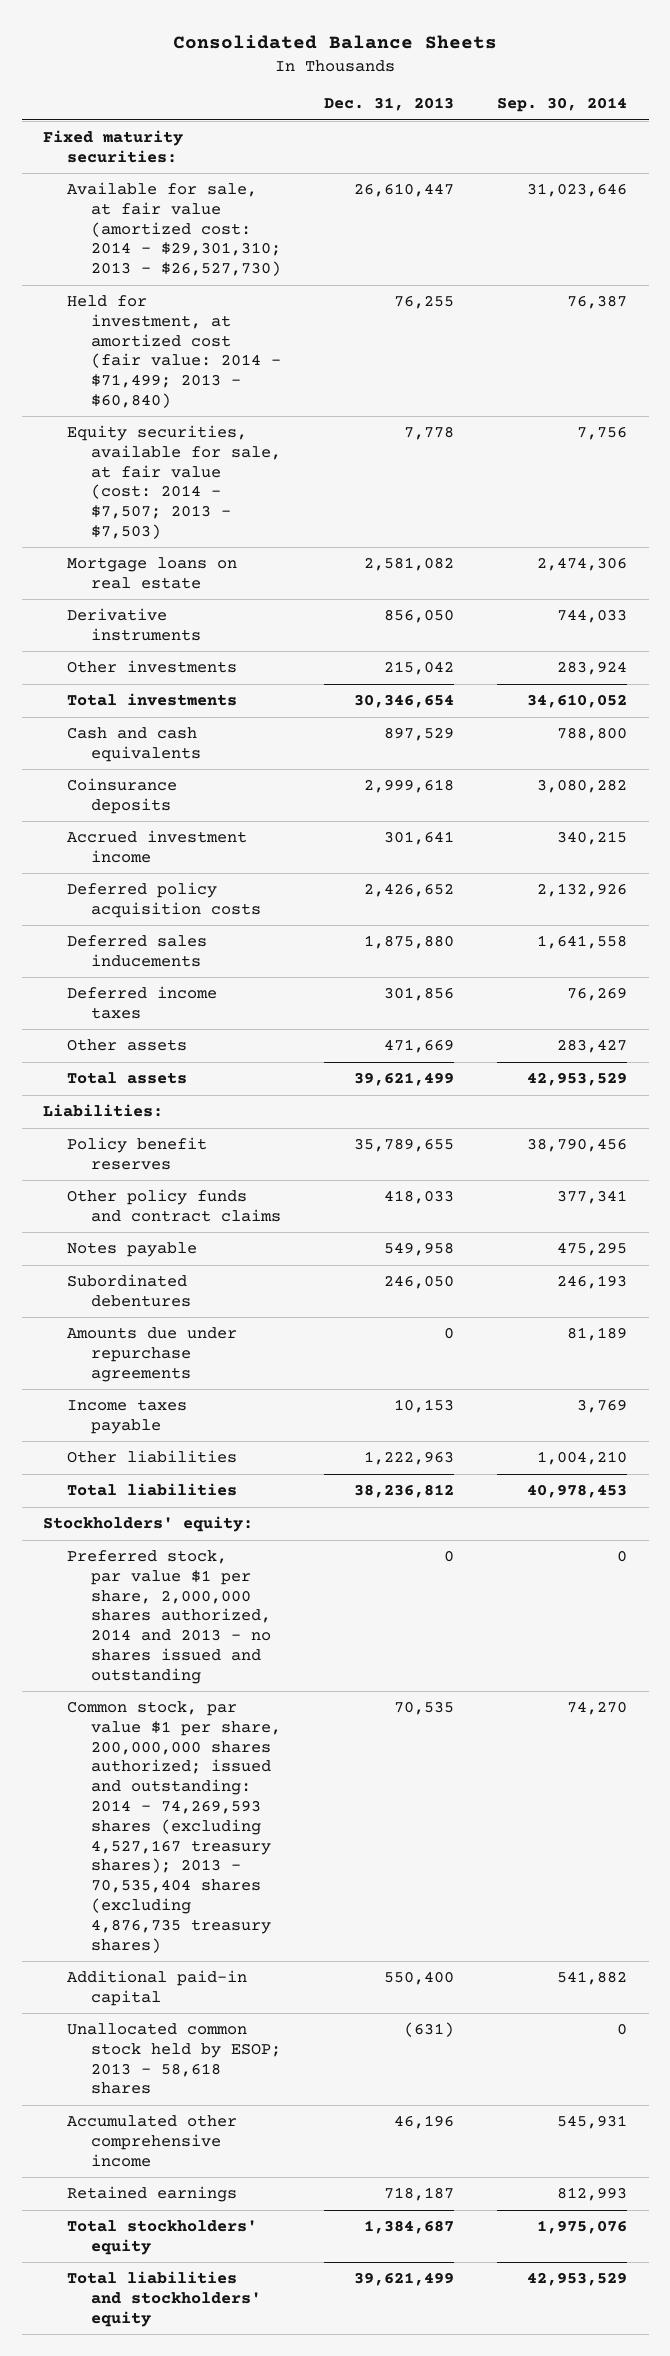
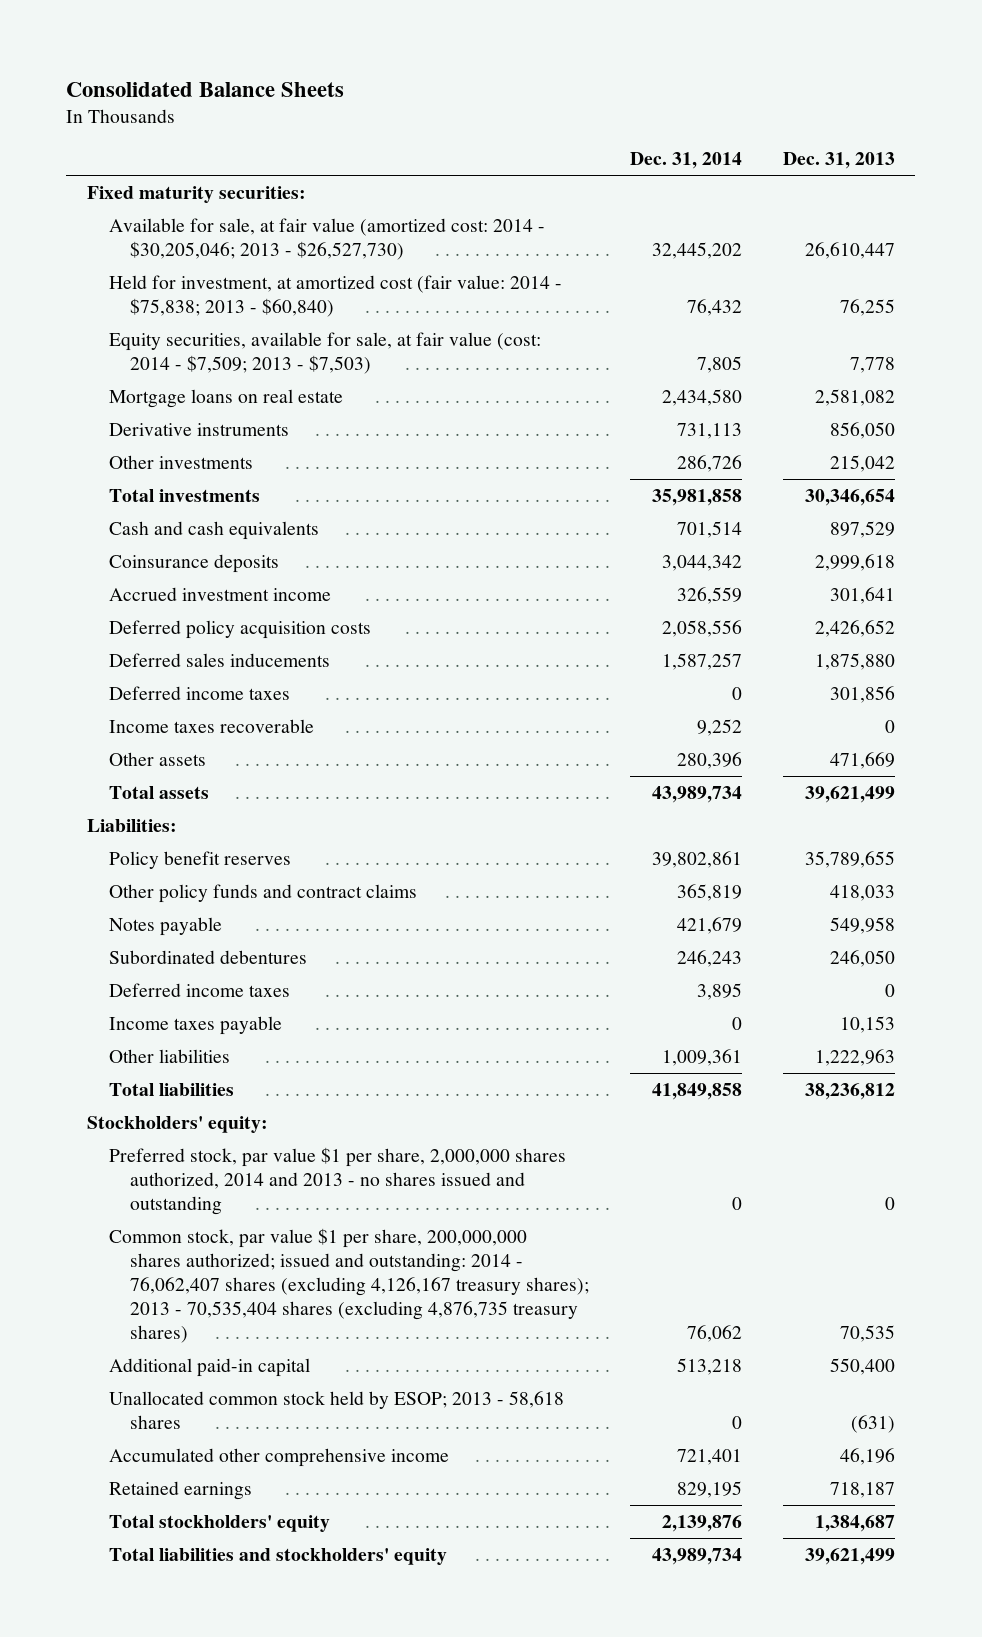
[497,97,628,113] Sep. 30, 2014 -> none
none -> [629,152,742,170] Dec. 31, 2014
[67,182,282,277] Available for sale, at fair value (amortized cost: 2014 - $29,301,310; 2013 - $26,527,730) -> [108,217,545,260] Available for sale, at fair value (amortized cost: 2014 - $30,205,046; 2013 - $26,527,730)
[67,295,282,409] Held for investment, at amortized cost (fair value: 2014 - $71,499; 2013 - $60,840) -> [108,274,562,317] Held for investment, at amortized cost (fair value: 2014 - $75,838; 2013 - $60,840)
[67,425,282,540] Equity securities, available for sale, at fair value (cost: 2014 - $7,507; 2013 - $7,503) -> [108,331,541,374] Equity securities, available for sale, at fair value (cost: 2014 - $7,509; 2013 - $7,503)
none -> [108,718,314,733] Income taxes recoverable
[67,1327,238,1382] Amounts due under repurchase agreements -> none
none -> [108,982,290,997] Deferred income taxes
[67,1701,282,1953] Common stock, par value $1 per share, 200,000,000 shares authorized; issued and outstanding: 2014 - 74,269,593 shares (excluding 4,527,167 treasury shares); 2013 - 70,535,404 shares (excluding 4,876,735 treasury shares) -> [108,1227,590,1344] Common stock, par value $1 per share, 200,000,000 shares authorized; issued and outstanding: 2014 - 76,062,407 shares (excluding 4,126,167 treasury shares); 2013 - 70,535,404 shares (excluding 4,876,735 treasury shares)

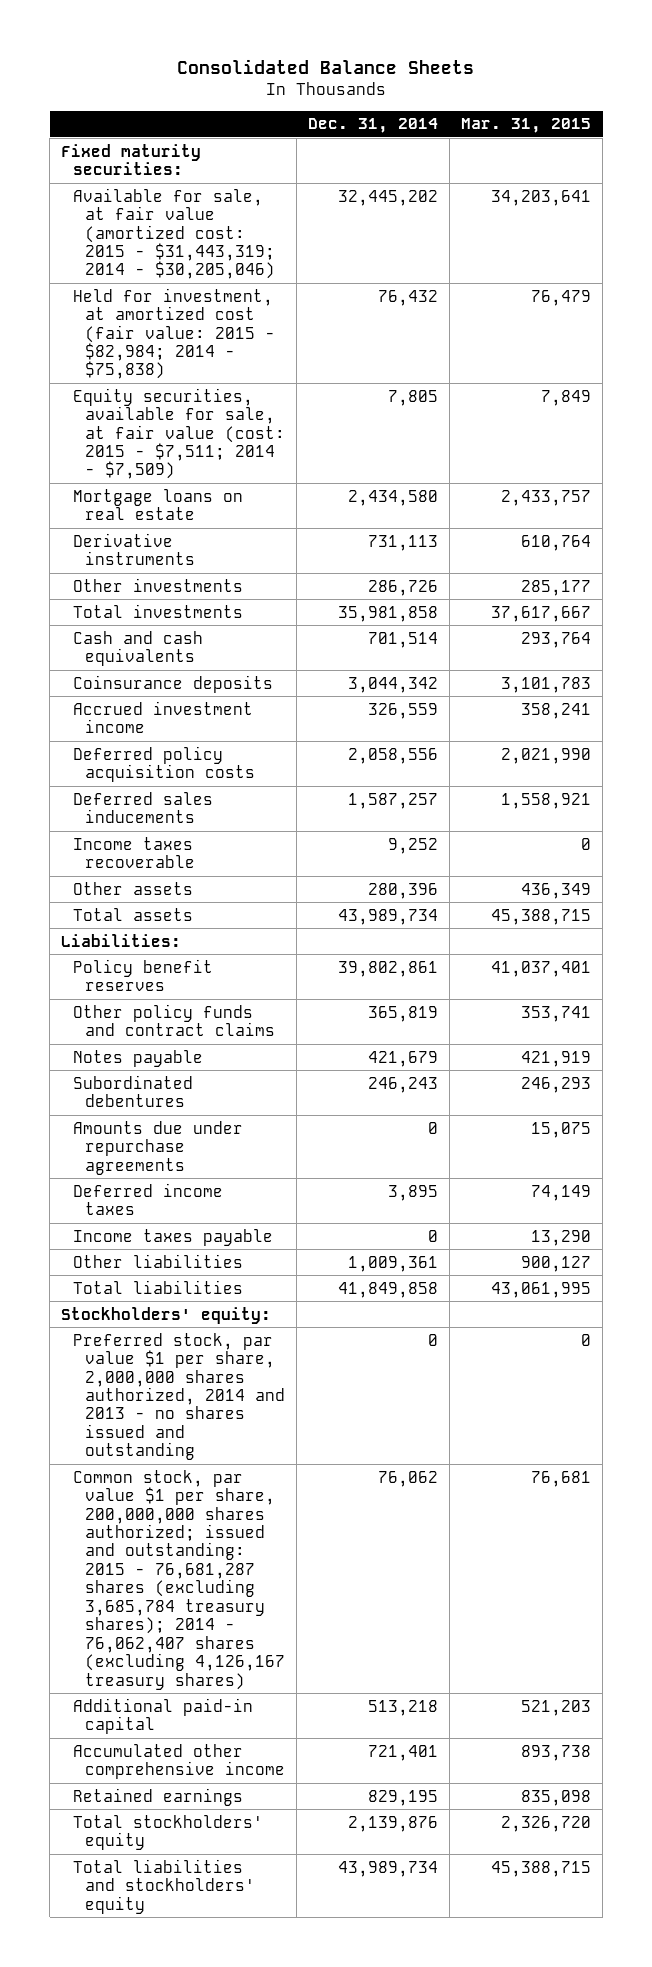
[782,152,895,170] Dec. 31, 2013 -> none
none -> [461,118,592,134] Mar. 31, 2015
[108,217,545,260] Available for sale, at fair value (amortized cost: 2014 - $30,205,046; 2013 - $26,527,730) -> [73,187,275,280] Available for sale, at fair value (amortized cost: 2015 - $31,443,319; 2014 - $30,205,046)
[108,274,562,317] Held for investment, at amortized cost (fair value: 2014 - $75,838; 2013 - $60,840) -> [73,287,275,380] Held for investment, at amortized cost (fair value: 2015 - $82,984; 2014 - $75,838)
[108,331,541,374] Equity securities, available for sale, at fair value (cost: 2014 - $7,509; 2013 - $7,503) -> [73,387,285,480] Equity securities, available for sale, at fair value (cost: 2015 - $7,511; 2014 - $7,509)
[108,685,290,700] Deferred income taxes -> none
none -> [73,1120,244,1175] Amounts due under repurchase agreements
[108,1227,590,1344] Common stock, par value $1 per share, 200,000,000 shares authorized; issued and outstanding: 2014 - 76,062,407 shares (excluding 4,126,167 treasury shares); 2013 - 70,535,404 shares (excluding 4,876,735 treasury shares) -> [73,1469,285,1690] Common stock, par value $1 per share, 200,000,000 shares authorized; issued and outstanding: 2015 - 76,681,287 shares (excluding 3,685,784 treasury shares); 2014 - 76,062,407 shares (excluding 4,126,167 treasury shares)
[108,1390,564,1429] Unallocated common stock held by ESOP; 2013 - 58,618 shares -> none

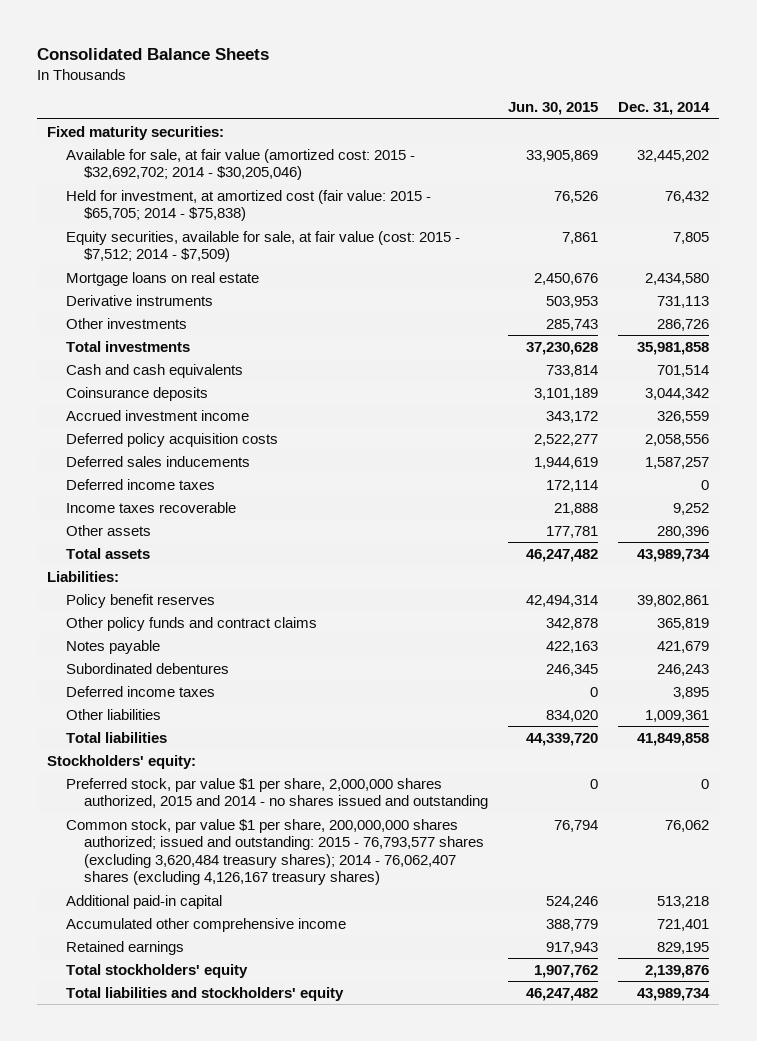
[461,118,592,134] Mar. 31, 2015 -> none
none -> [507,102,598,116] Jun. 30, 2015
[73,187,275,280] Available for sale, at fair value (amortized cost: 2015 - $31,443,319; 2014 - $30,205,046) -> [65,148,415,181] Available for sale, at fair value (amortized cost: 2015 - $32,692,702; 2014 - $30,205,046)
[73,287,275,380] Held for investment, at amortized cost (fair value: 2015 - $82,984; 2014 - $75,838) -> [65,189,431,222] Held for investment, at amortized cost (fair value: 2015 - $65,705; 2014 - $75,838)
[73,387,285,480] Equity securities, available for sale, at fair value (cost: 2015 - $7,511; 2014 - $7,509) -> [65,230,460,263] Equity securities, available for sale, at fair value (cost: 2015 - $7,512; 2014 - $7,509)
none -> [65,478,215,490] Deferred income taxes
[73,1120,244,1175] Amounts due under repurchase agreements -> none
[73,1228,274,1246] Income taxes payable -> none
[73,1332,285,1461] Preferred stock, par value $1 per share, 2,000,000 shares authorized, 2014 and 2013 - no shares issued and outstanding -> [65,777,488,810] Preferred stock, par value $1 per share, 2,000,000 shares authorized, 2015 and 2014 - no shares issued and outstanding
[73,1469,285,1690] Common stock, par value $1 per share, 200,000,000 shares authorized; issued and outstanding: 2015 - 76,681,287 shares (excluding 3,685,784 treasury shares); 2014 - 76,062,407 shares (excluding 4,126,167 treasury shares) -> [65,818,484,886] Common stock, par value $1 per share, 200,000,000 shares authorized; issued and outstanding: 2015 - 76,793,577 shares (excluding 3,620,484 treasury shares); 2014 - 76,062,407 shares (excluding 4,126,167 treasury shares)

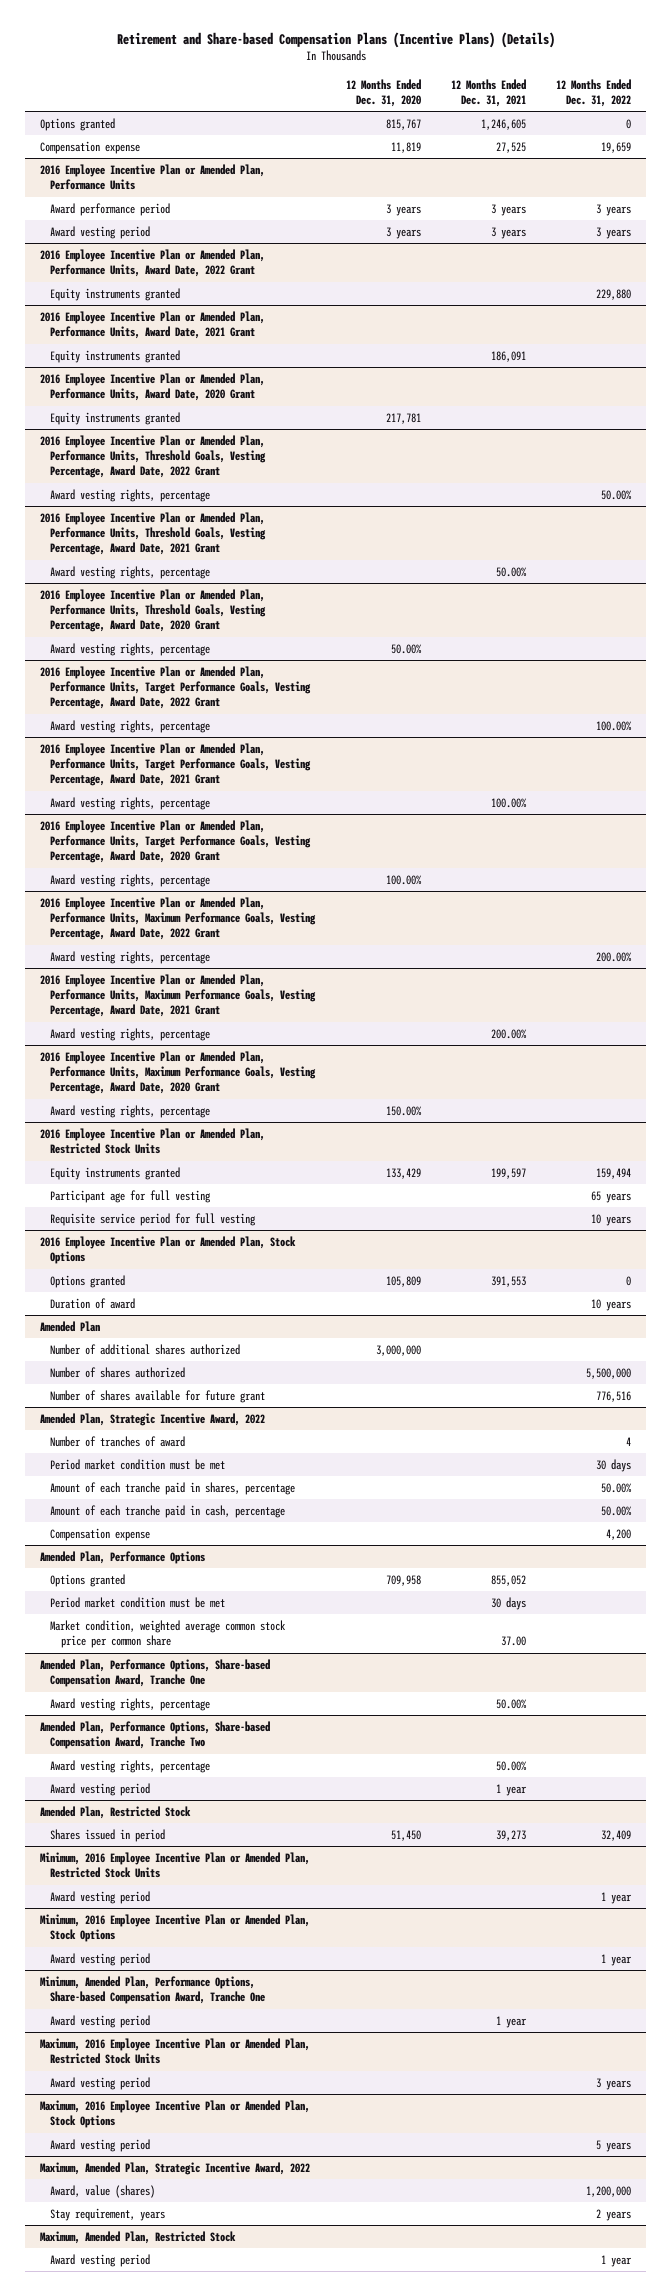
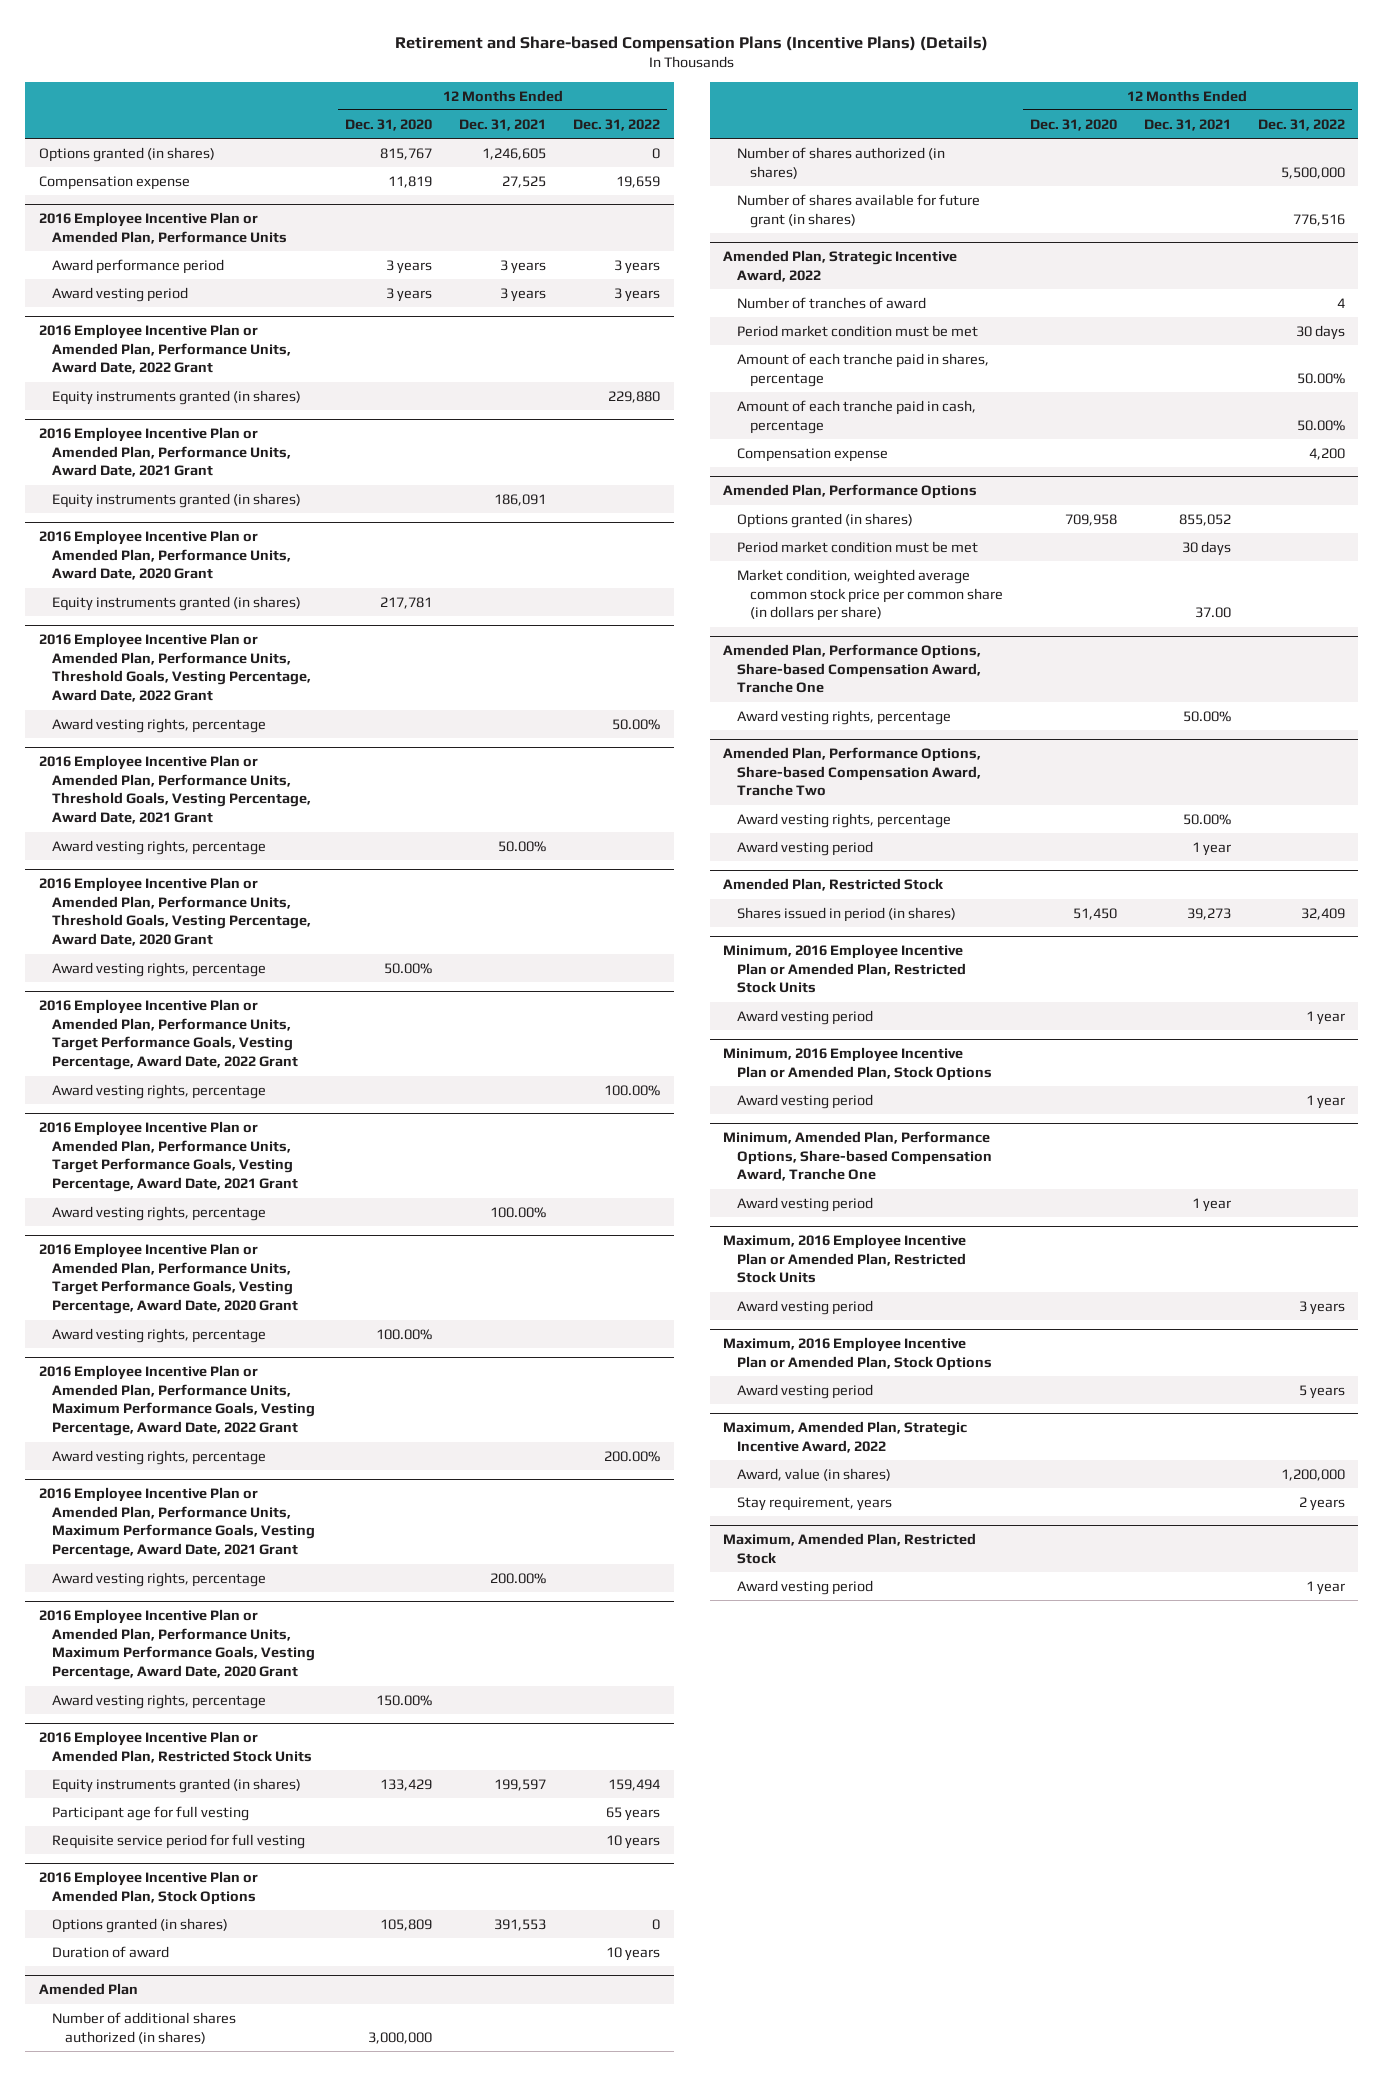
[40,117,116,131] Options granted -> [38,146,215,162] Options granted (in shares)
[50,287,181,301] Equity instruments granted -> [51,389,301,405] Equity instruments granted (in shares)
[50,349,181,363] Equity instruments granted -> [51,492,301,508] Equity instruments granted (in shares)
[50,411,181,425] Equity instruments granted -> [51,595,301,611] Equity instruments granted (in shares)
[50,1166,181,1180] Equity instruments granted -> [51,1777,301,1793] Equity instruments granted (in shares)
[50,1274,126,1288] Options granted -> [51,1917,228,1933] Options granted (in shares)
[50,1343,241,1355] Number of additional shares authorized -> [51,2011,236,2044] Number of additional shares authorized (in shares)
[50,1366,186,1378] Number of shares authorized -> [736,146,945,179] Number of shares authorized (in shares)
[50,1389,266,1403] Number of shares available for future grant -> [736,193,980,228] Number of shares available for future grant (in shares)
[50,1573,126,1587] Options granted -> [736,512,913,528] Options granted (in shares)
[50,1619,287,1649] Market condition, weighted average common stock price per common share -> [736,568,1003,622] Market condition, weighted average common stock price per common share (in dollars per share)
[50,1828,166,1842] Shares issued in period -> [736,906,956,922] Shares issued in period (in shares)
[50,2184,156,2198] Award, value (shares) -> [736,1467,891,1481] Award, value (in shares)

